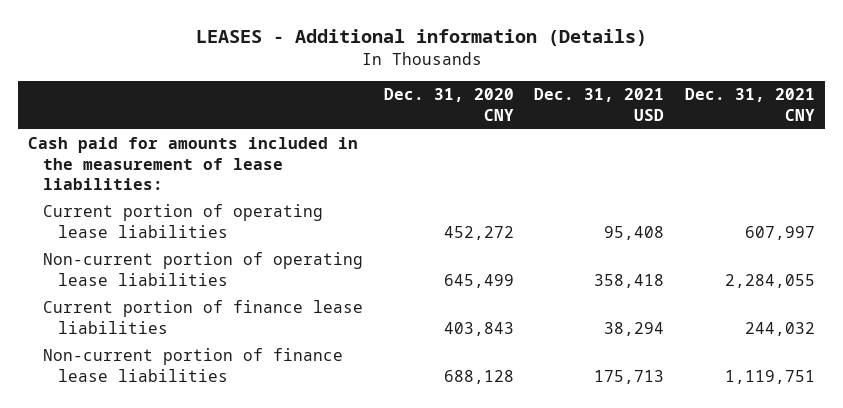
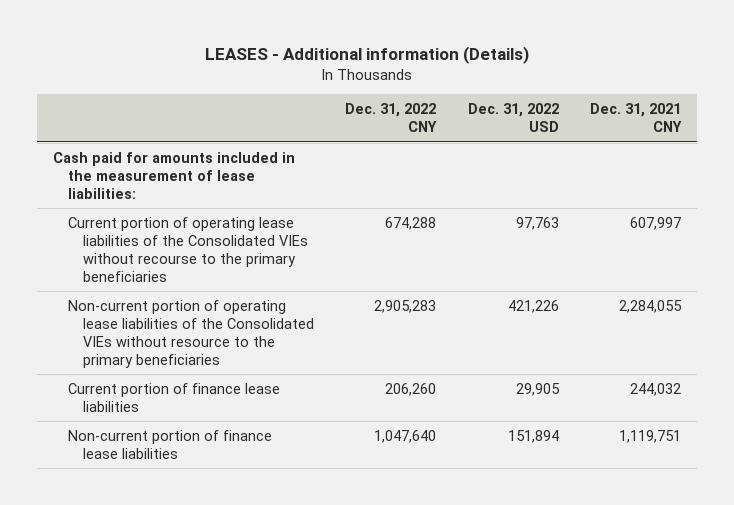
[383,88,514,121] Dec. 31, 2020 CNY -> none
[534,88,665,121] Dec. 31, 2021 USD -> none
none -> [345,103,438,133] Dec. 31, 2022 CNY
none -> [467,103,559,133] Dec. 31, 2022 USD
[43,204,324,238] Current portion of operating lease liabilities -> [67,216,309,282] Current portion of operating lease liabilities of the Consolidated VIEs without recourse to the primary beneficiaries
[43,252,364,286] Non-current portion of operating lease liabilities -> [67,299,315,368] Non-current portion of operating lease liabilities of the Consolidated VIEs without resource to the primary beneficiaries

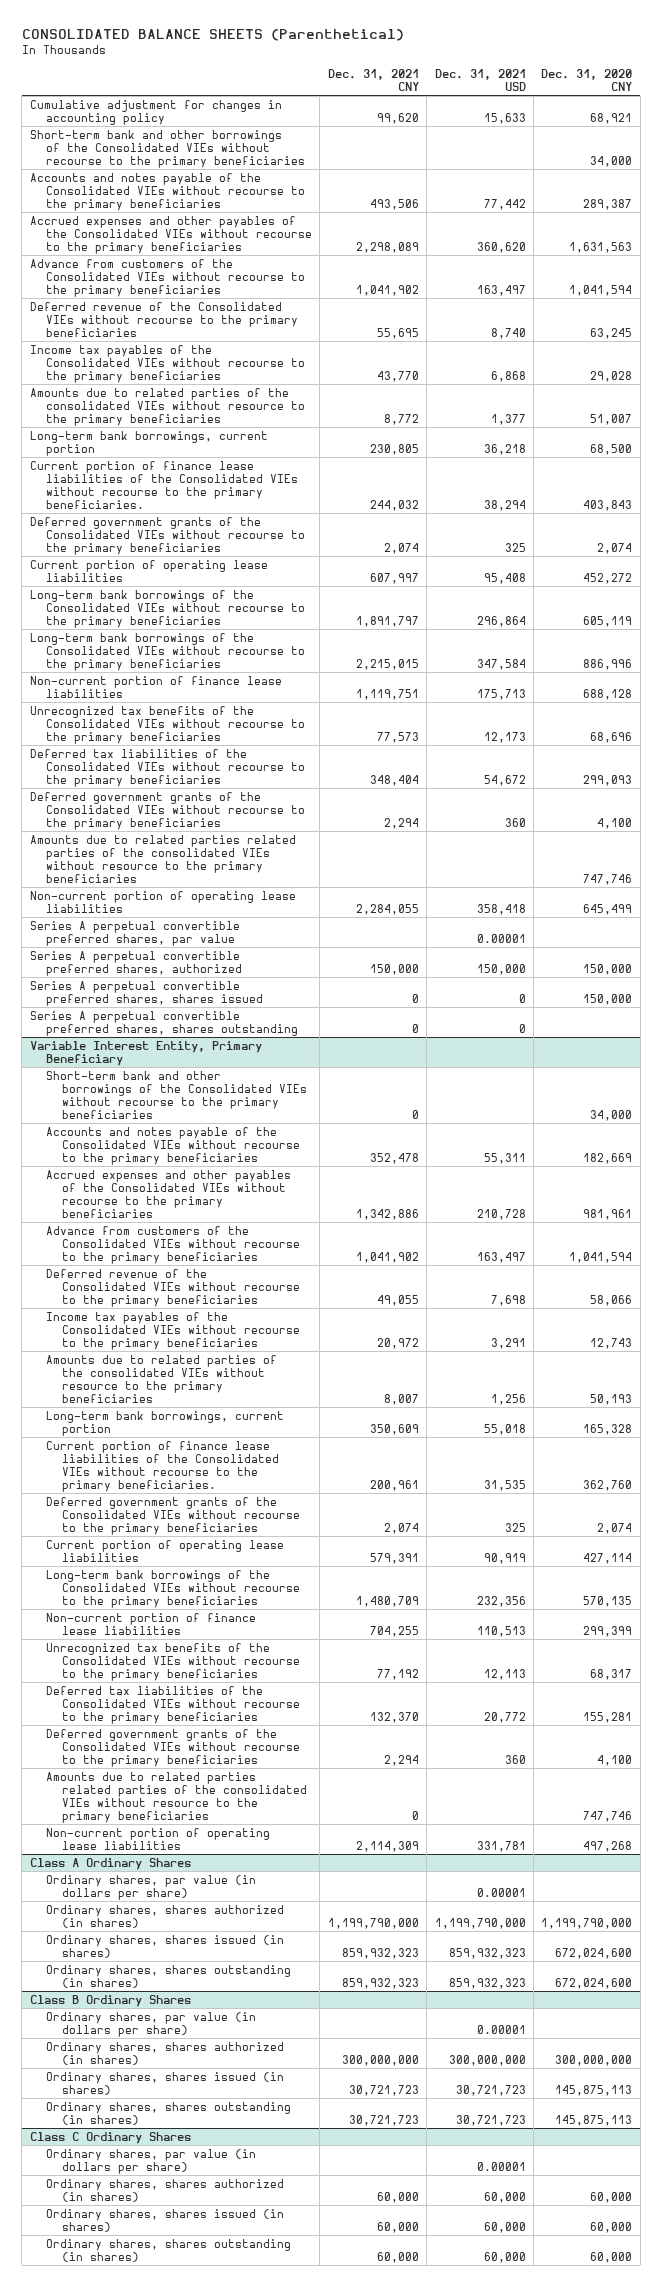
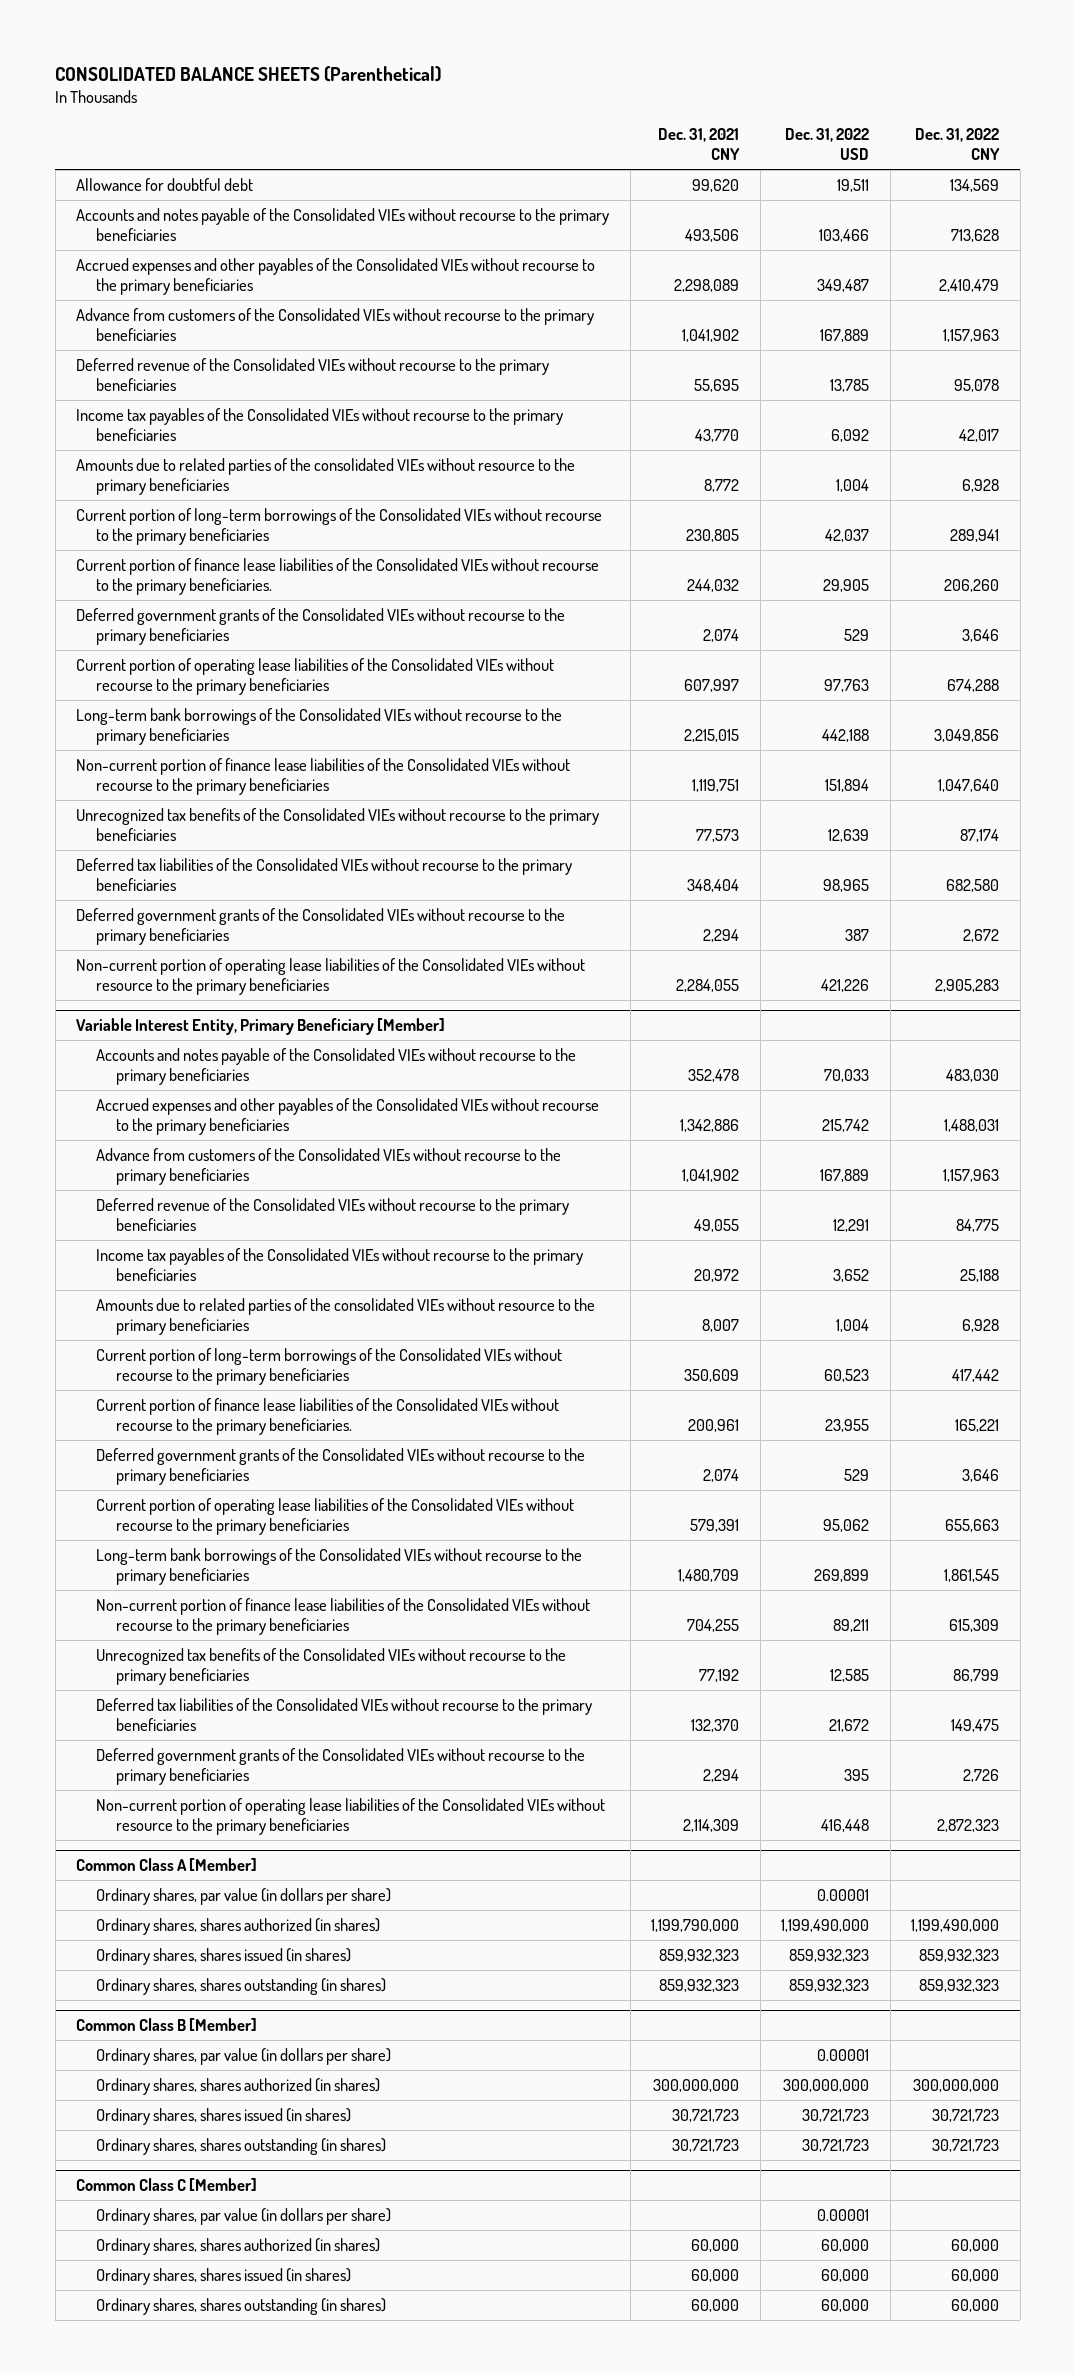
[434,69,526,92] Dec. 31, 2021 USD -> none
[541,69,633,92] Dec. 31, 2020 CNY -> none
none -> [785,128,870,161] Dec. 31, 2022 USD
none -> [915,128,1001,161] Dec. 31, 2022 CNY
[29,129,305,168] Short-term bank and other borrowings of the Consolidated VIEs without recourse to the primary beneficiaries -> none
[29,99,282,125] Cumulative adjustment for changes in accounting policy -> [76,177,254,191] Allowance for doubtful debt
[29,430,268,456] Long-term bank borrowings, current portion -> [76,507,603,545] Current portion of long-term borrowings of the Consolidated VIEs without recourse to the primary beneficiaries
[29,589,305,628] Long-term bank borrowings of the Consolidated VIEs without recourse to the primary beneficiaries -> none
[29,559,268,582] Current portion of operating lease liabilities -> [76,657,555,695] Current portion of operating lease liabilities of the Consolidated VIEs without recourse to the primary beneficiaries
[29,675,282,698] Non-current portion of finance lease liabilities -> [76,757,571,795] Non-current portion of finance lease liabilities of the Consolidated VIEs without recourse to the primary beneficiaries
[29,834,296,883] Amounts due to related parties related parties of the consolidated VIEs without resource to the primary beneficiaries -> none
[29,920,240,946] Series A perpetual convertible preferred shares, par value -> none
[29,950,242,976] Series A perpetual convertible preferred shares, authorized -> none
[29,980,263,1006] Series A perpetual convertible preferred shares, shares issued -> none
[29,1010,298,1036] Series A perpetual convertible preferred shares, shares outstanding -> none
[45,1070,307,1119] Short-term bank and other borrowings of the Consolidated VIEs without recourse to the primary beneficiaries -> none
[29,890,296,913] Non-current portion of operating lease liabilities -> [76,957,586,995] Non-current portion of operating lease liabilities of the Consolidated VIEs without resource to the primary beneficiaries
[29,1040,262,1066] Variable Interest Entity, Primary Beneficiary -> [76,1017,446,1035] Variable Interest Entity, Primary Beneficiary [Member]
[45,1410,284,1436] Long-term bank borrowings, current portion -> [96,1347,563,1385] Current portion of long-term borrowings of the Consolidated VIEs without recourse to the primary beneficiaries
[45,1539,284,1562] Current portion of operating lease liabilities -> [96,1497,575,1535] Current portion of operating lease liabilities of the Consolidated VIEs without recourse to the primary beneficiaries
[45,1612,256,1635] Non-current portion of finance lease liabilities -> [96,1597,591,1635] Non-current portion of finance lease liabilities of the Consolidated VIEs without recourse to the primary beneficiaries
[45,1771,307,1823] Amounts due to related parties related parties of the consolidated VIEs without resource to the primary beneficiaries -> none
[45,1827,270,1850] Non-current portion of operating lease liabilities -> [96,1797,606,1835] Non-current portion of operating lease liabilities of the Consolidated VIEs without resource to the primary beneficiaries
[29,1857,191,1870] Class A Ordinary Shares -> [76,1857,258,1871] Common Class A [Member]
[29,1994,191,2007] Class B Ordinary Shares -> [76,2017,258,2031] Common Class B [Member]
[29,2131,191,2144] Class C Ordinary Shares -> [76,2177,258,2191] Common Class C [Member]

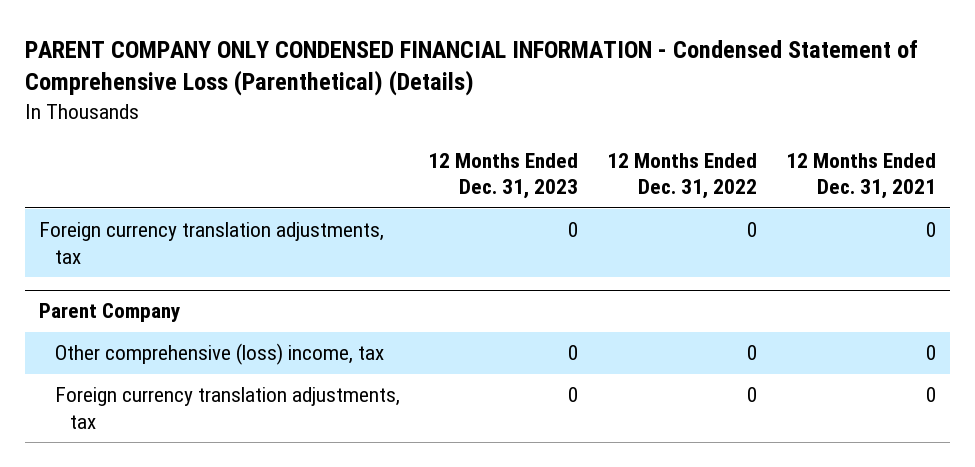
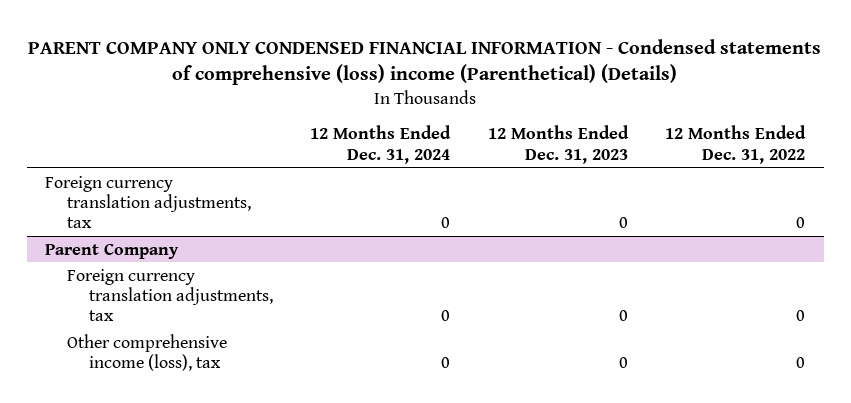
[25,39,919,97] PARENT COMPANY ONLY CONDENSED FINANCIAL INFORMATION - Condensed Statement of Comprehensive Loss (Parenthetical) (Details) -> [28,38,822,86] PARENT COMPANY ONLY CONDENSED FINANCIAL INFORMATION - Condensed statements of comprehensive (loss) income (Parenthetical) (Details)
[785,152,936,200] 12 Months Ended Dec. 31, 2021 -> none
none -> [310,125,452,164] 12 Months Ended Dec. 31, 2024
[54,343,384,366] Other comprehensive (loss) income, tax -> none
none -> [66,333,227,371] Other comprehensive income (loss), tax

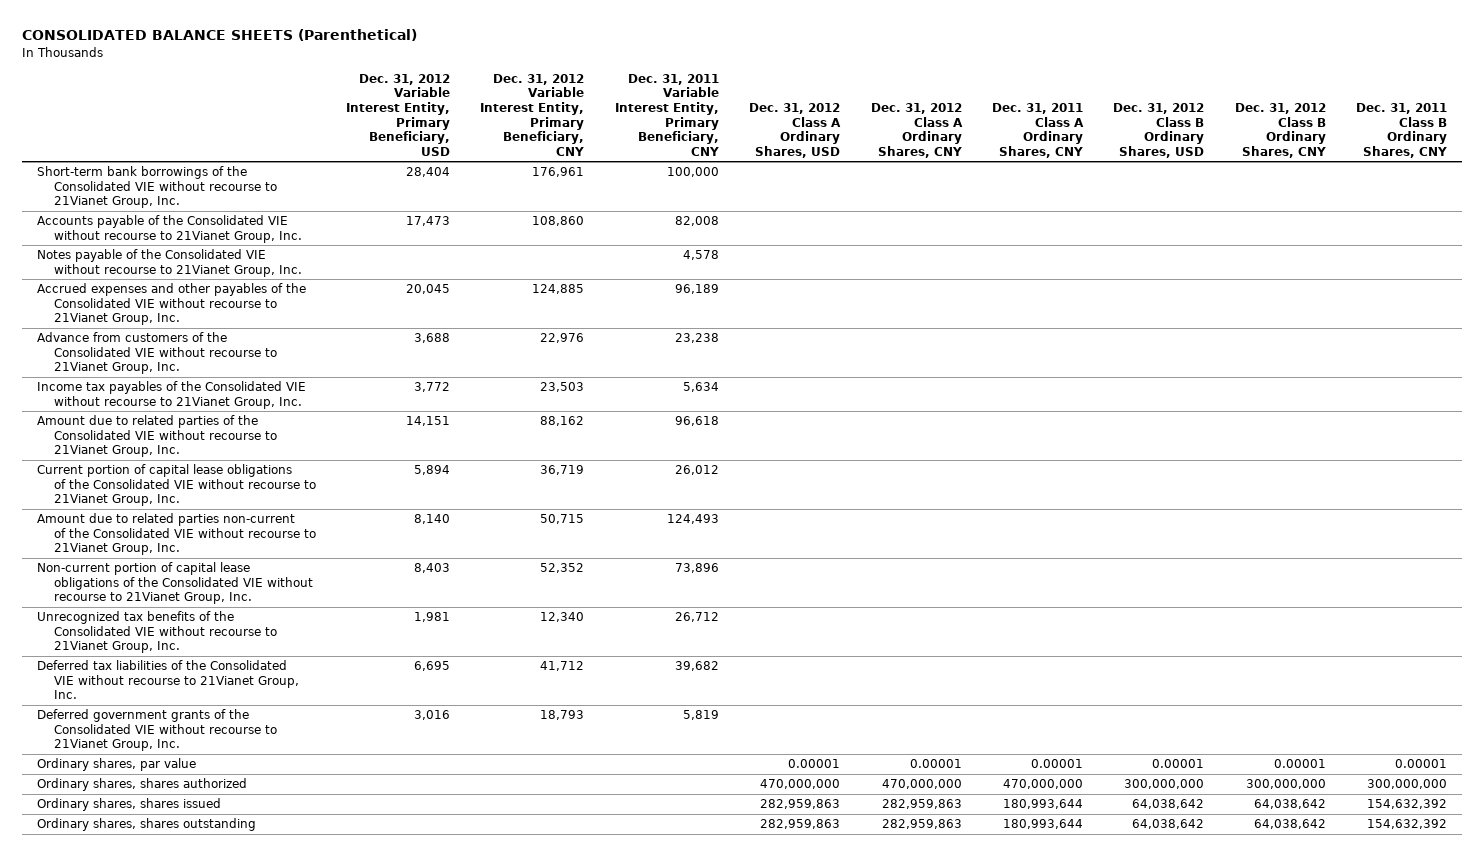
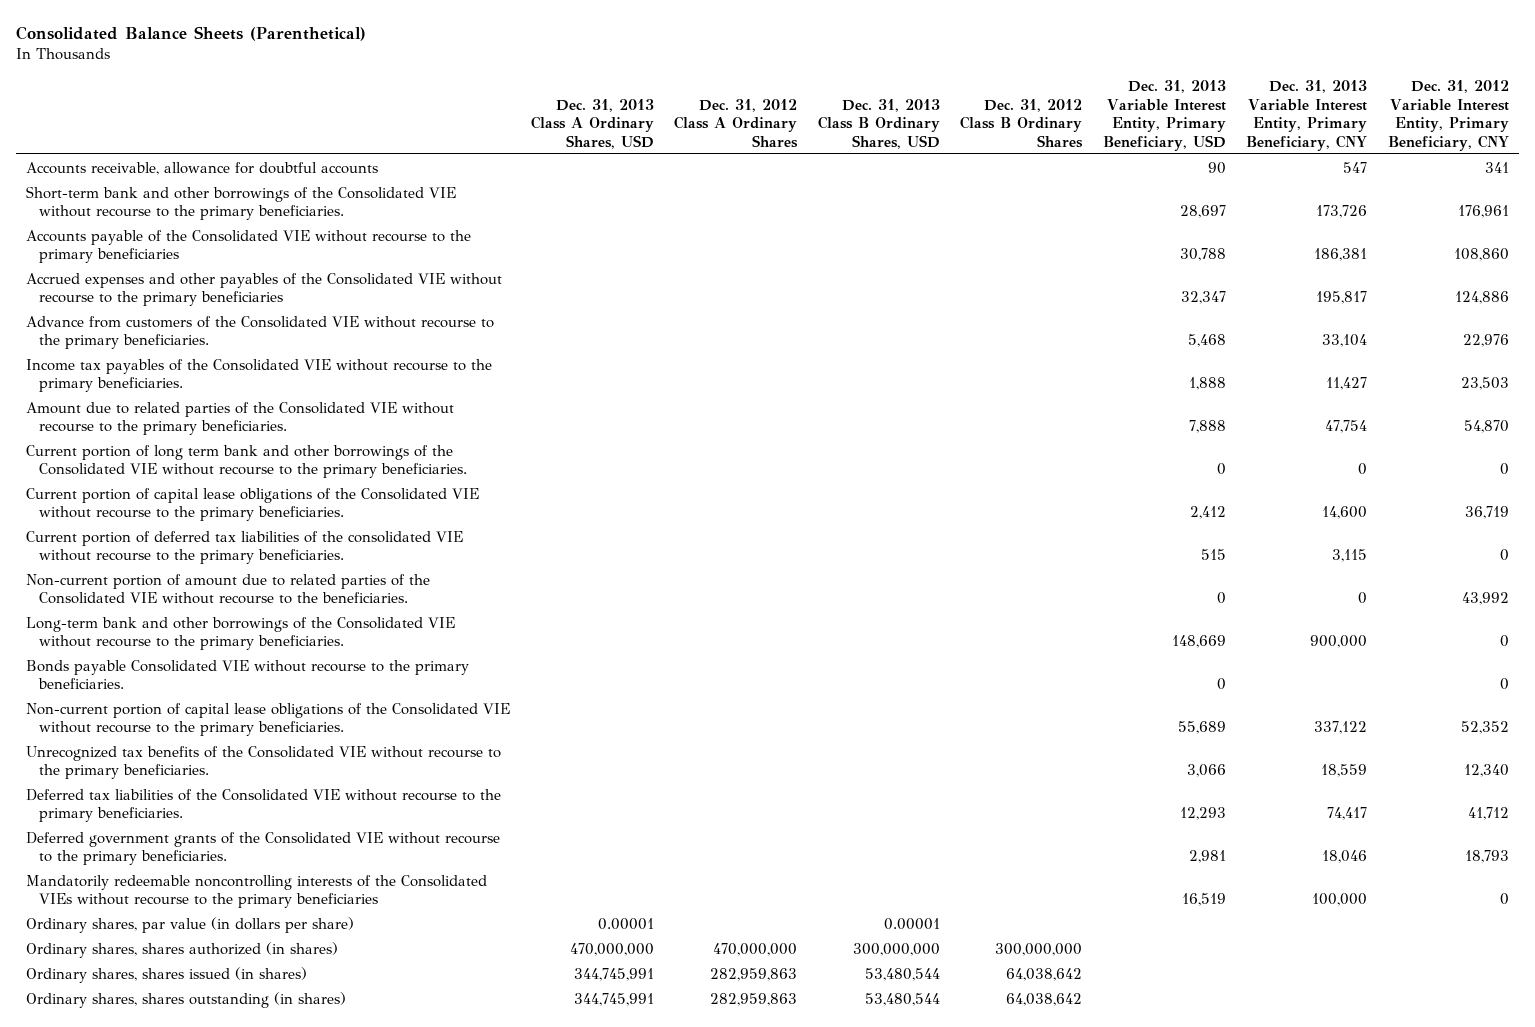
[21,29,417,42] CONSOLIDATED BALANCE SHEETS (Parenthetical) -> [16,26,367,42] Consolidated Balance Sheets (Parenthetical)
[346,73,451,156] Dec. 31, 2012 Variable Interest Entity, Primary Beneficiary, USD -> none
[614,73,719,156] Dec. 31, 2011 Variable Interest Entity, Primary Beneficiary, CNY -> none
[749,103,842,158] Dec. 31, 2012 Class A Ordinary Shares, USD -> none
[870,103,963,158] Dec. 31, 2012 Class A Ordinary Shares, CNY -> none
[991,103,1084,158] Dec. 31, 2011 Class A Ordinary Shares, CNY -> none
[1113,103,1205,158] Dec. 31, 2012 Class B Ordinary Shares, USD -> none
[1234,103,1326,158] Dec. 31, 2012 Class B Ordinary Shares, CNY -> none
[1355,103,1447,158] Dec. 31, 2011 Class B Ordinary Shares, CNY -> none
none -> [530,98,654,149] Dec. 31, 2013 Class A Ordinary Shares, USD
none -> [674,98,799,148] Dec. 31, 2012 Class A Ordinary Shares
none -> [817,98,940,149] Dec. 31, 2013 Class B Ordinary Shares, USD
none -> [960,98,1084,148] Dec. 31, 2012 Class B Ordinary Shares
none -> [1102,80,1226,151] Dec. 31, 2013 Variable Interest Entity, Primary Beneficiary, USD
none -> [1246,80,1368,151] Dec. 31, 2013 Variable Interest Entity, Primary Beneficiary, CNY
[36,249,302,277] Notes payable of the Consolidated VIE without recourse to 21Vianet Group, Inc. -> none
none -> [26,161,379,175] Accounts receivable, allowance for doubtful accounts
[36,166,277,209] Short-term bank borrowings of the Consolidated VIE without recourse to 21Vianet Group, Inc. -> [26,185,457,220] Short-term bank and other borrowings of the Consolidated VIE without recourse to the primary beneficiaries.
[36,215,302,243] Accounts payable of the Consolidated VIE without recourse to 21Vianet Group, Inc. -> [26,229,472,263] Accounts payable of the Consolidated VIE without recourse to the primary beneficiaries
[36,283,306,326] Accrued expenses and other payables of the Consolidated VIE without recourse to 21Vianet Group, Inc. -> [26,272,503,306] Accrued expenses and other payables of the Consolidated VIE without recourse to the primary beneficiaries
[532,284,585,295] 124,885 -> [1454,290,1509,304] 124,886
[36,332,277,375] Advance from customers of the Consolidated VIE without recourse to 21Vianet Group, Inc. -> [26,315,495,349] Advance from customers of the Consolidated VIE without recourse to the primary beneficiaries.
[36,381,306,409] Income tax payables of the Consolidated VIE without recourse to 21Vianet Group, Inc. -> [26,358,493,392] Income tax payables of the Consolidated VIE without recourse to the primary beneficiaries.
[36,415,277,458] Amount due to related parties of the Consolidated VIE without recourse to 21Vianet Group, Inc. -> [26,401,455,435] Amount due to related parties of the Consolidated VIE without recourse to the primary beneficiaries.
[540,416,585,427] 88,162 -> [1463,419,1509,433] 54,870
none -> [26,444,467,478] Current portion of long term bank and other borrowings of the Consolidated VIE without recourse to the primary beneficiaries.
[36,464,316,507] Current portion of capital lease obligations of the Consolidated VIE without recourse to 21Vianet Group, Inc. -> [26,487,480,521] Current portion of capital lease obligations of the Consolidated VIE without recourse to the primary beneficiaries.
none -> [26,530,464,564] Current portion of deferred tax liabilities of the consolidated VIE without recourse to the primary beneficiaries.
[36,513,316,556] Amount due to related parties non-current of the Consolidated VIE without recourse to 21Vianet Group, Inc. -> [26,573,431,604] Non-current portion of amount due to related parties of the Consolidated VIE without recourse to the beneficiaries.
[540,514,585,525] 50,715 -> [1461,591,1509,605] 43,992
none -> [26,616,456,650] Long-term bank and other borrowings of the Consolidated VIE without recourse to the primary beneficiaries.
none -> [26,659,470,689] Bonds payable Consolidated VIE without recourse to the primary beneficiaries.
[36,562,313,605] Non-current portion of capital lease obligations of the Consolidated VIE without recourse to 21Vianet Group, Inc. -> [26,702,511,736] Non-current portion of capital lease obligations of the Consolidated VIE without recourse to the primary beneficiaries.
[36,611,277,654] Unrecognized tax benefits of the Consolidated VIE without recourse to 21Vianet Group, Inc. -> [26,745,502,779] Unrecognized tax benefits of the Consolidated VIE without recourse to the primary beneficiaries.
[36,660,299,700] Deferred tax liabilities of the Consolidated VIE without recourse to 21Vianet Group, Inc. -> [26,788,502,822] Deferred tax liabilities of the Consolidated VIE without recourse to the primary beneficiaries.
[36,709,277,752] Deferred government grants of the Consolidated VIE without recourse to 21Vianet Group, Inc. -> [26,831,501,865] Deferred government grants of the Consolidated VIE without recourse to the primary beneficiaries.
none -> [26,874,488,908] Mandatorily redeemable noncontrolling interests of the Consolidated VIEs without recourse to the primary beneficiaries
[36,758,196,772] Ordinary shares, par value -> [26,916,355,933] Ordinary shares, par value (in dollars per share)
[36,778,247,792] Ordinary shares, shares authorized -> [26,941,339,958] Ordinary shares, shares authorized (in shares)
[36,798,221,812] Ordinary shares, shares issued -> [26,966,308,983] Ordinary shares, shares issued (in shares)
[36,818,256,832] Ordinary shares, shares outstanding -> [26,991,347,1008] Ordinary shares, shares outstanding (in shares)

